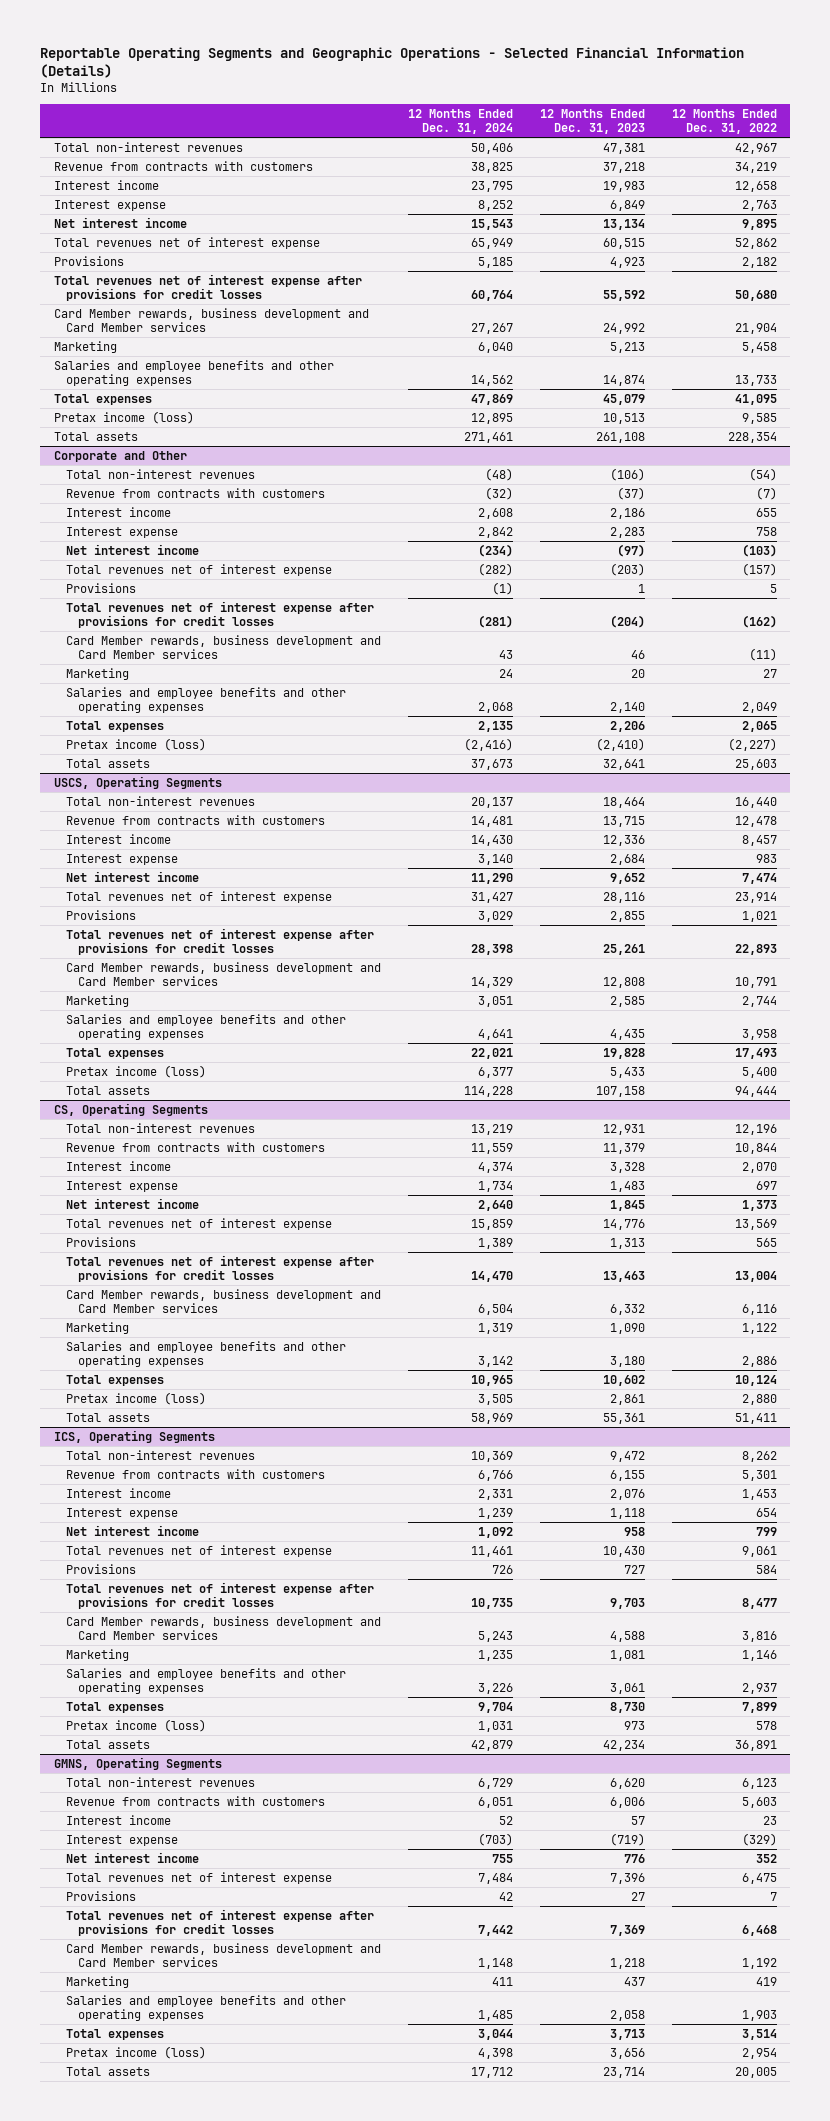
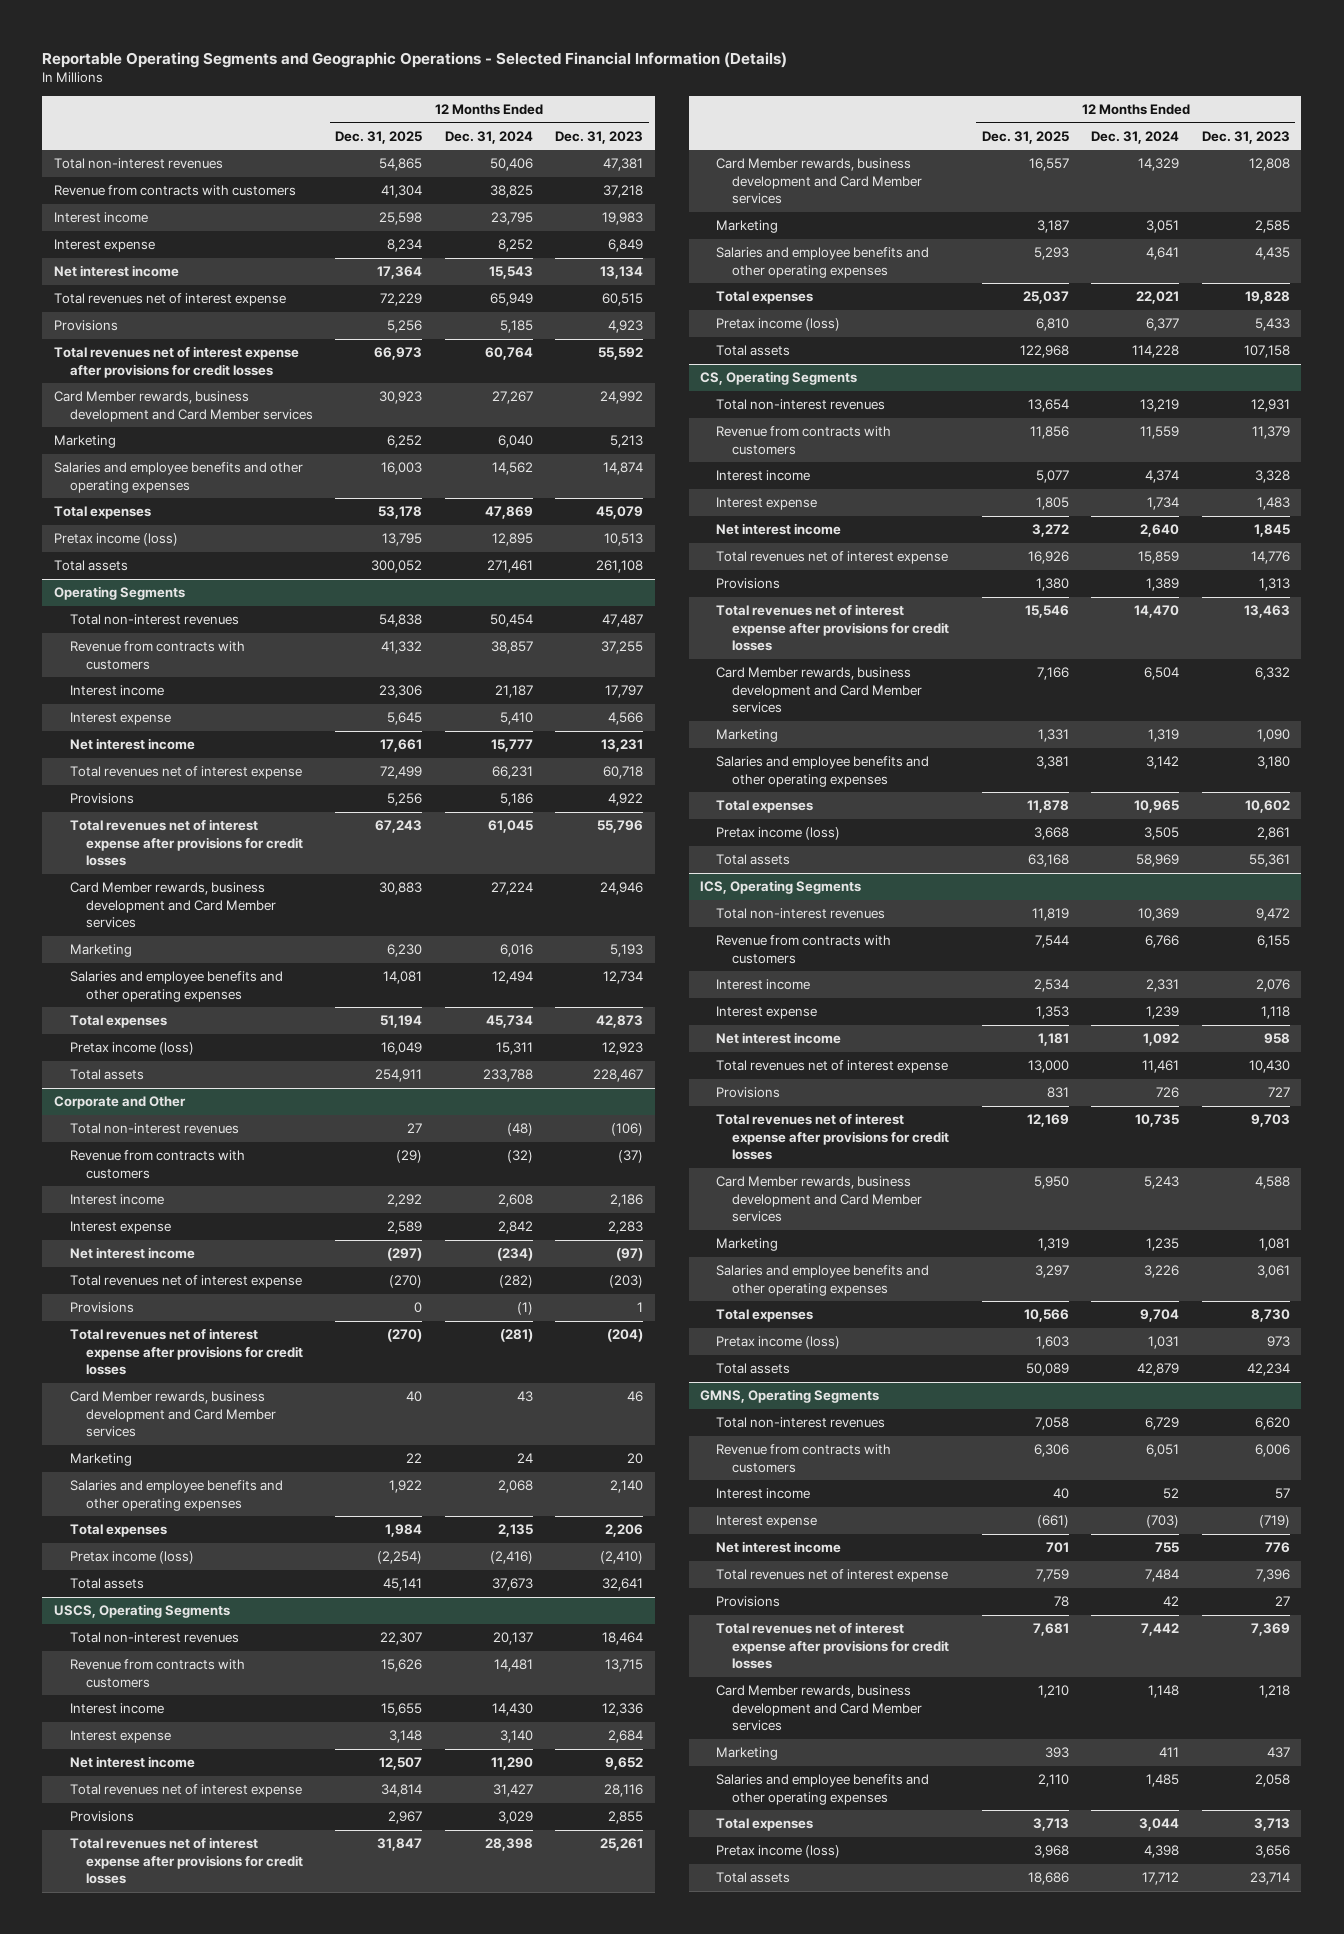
[671,108,777,134] 12 Months Ended Dec. 31, 2022 -> none
none -> [335,130,423,144] Dec. 31, 2025
none -> [53,586,185,601] Operating Segments
none -> [69,614,239,626] Total non-interest revenues
none -> [69,641,245,670] Revenue from contracts with customers
none -> [69,685,164,697] Interest income
none -> [69,712,171,726] Interest expense
none -> [69,738,195,751] Net interest income
none -> [69,766,302,780] Total revenues net of interest expense
none -> [69,793,134,805] Provisions
none -> [69,819,303,867] Total revenues net of interest expense after provisions for credit losses
none -> [69,882,276,929] Card Member rewards, business development and Card Member services
none -> [69,944,132,958] Marketing
none -> [69,971,283,1002] Salaries and employee benefits and other operating expenses
none -> [69,1015,167,1029] Total expenses
none -> [69,1042,194,1056] Pretax income (loss)
none -> [69,1069,144,1081] Total assets

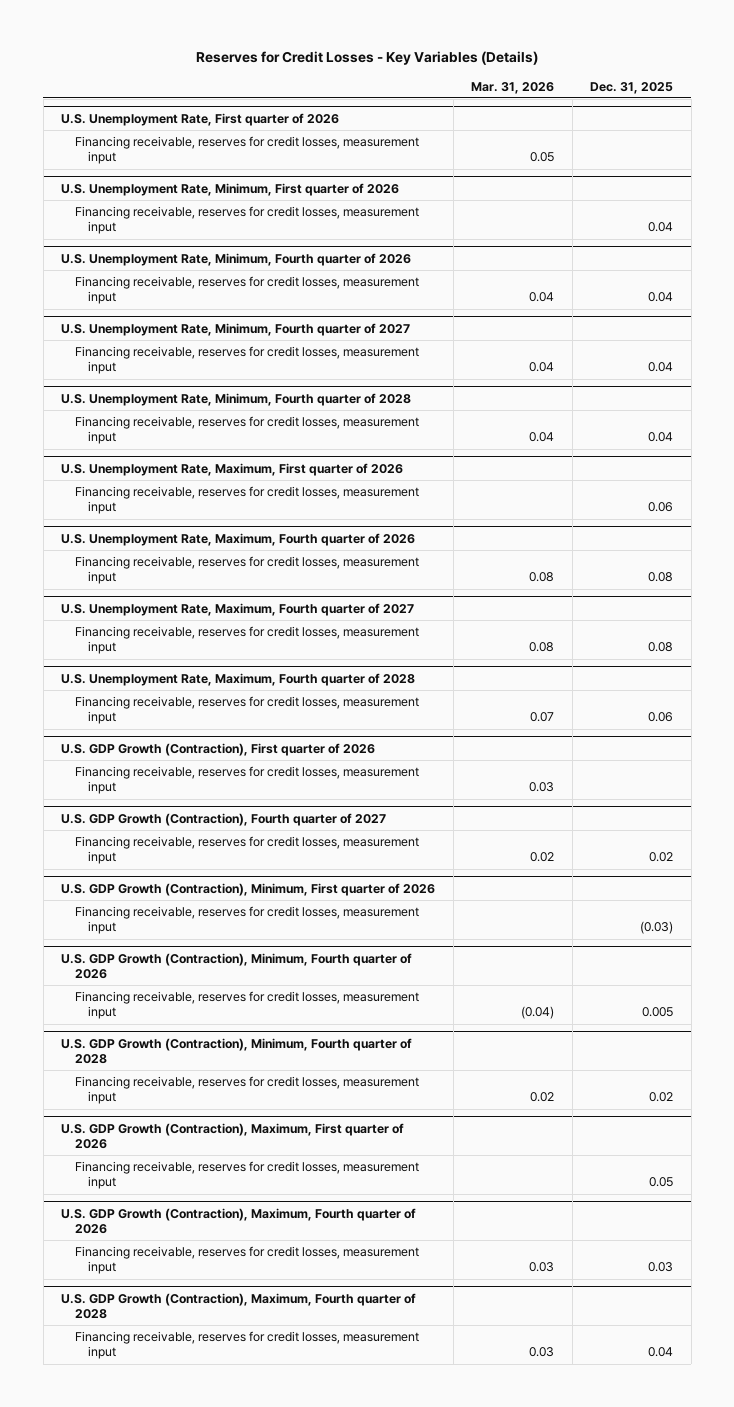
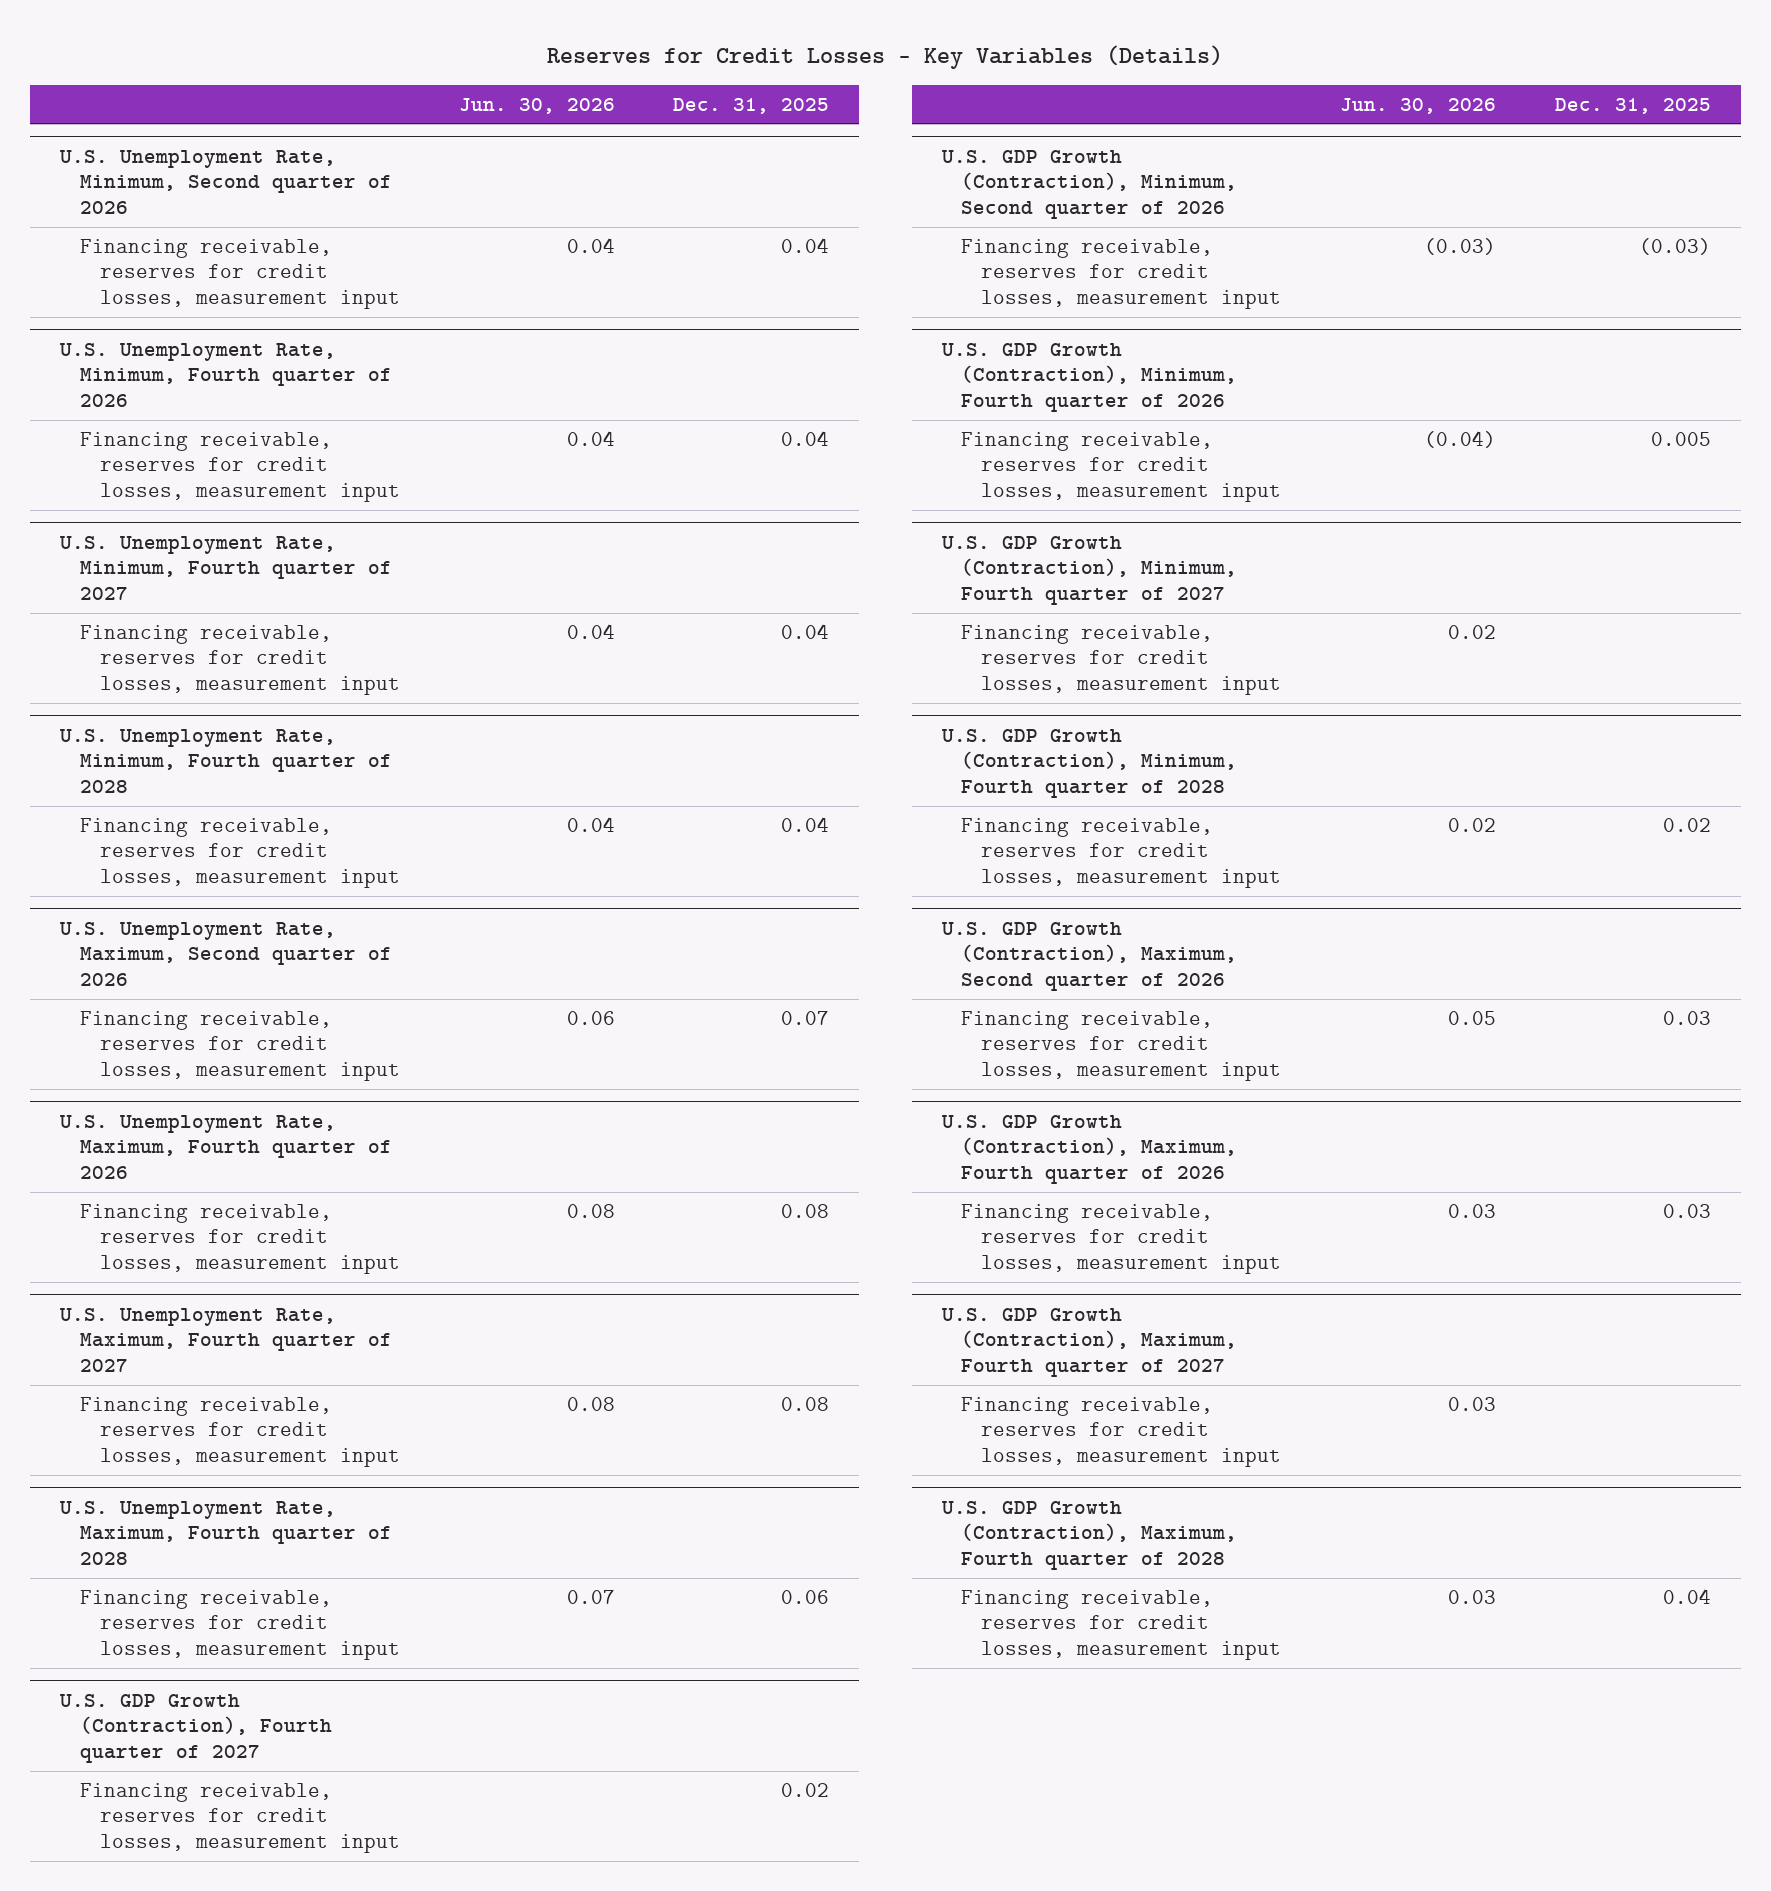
[471,81,555,94] Mar. 31, 2026 -> none
none -> [458,97,615,114] Jun. 30, 2026
[61,112,340,126] U.S. Unemployment Rate, First quarter of 2026 -> none
[74,136,419,165] Financing receivable, reserves for credit losses, measurement input -> none
[61,182,400,196] U.S. Unemployment Rate, Minimum, First quarter of 2026 -> [58,149,392,214] U.S. Unemployment Rate, Minimum, Second quarter of 2026
[61,462,404,476] U.S. Unemployment Rate, Maximum, First quarter of 2026 -> [58,921,392,986] U.S. Unemployment Rate, Maximum, Second quarter of 2026
[648,502,674,513] 0.06 -> [781,1010,830,1025] 0.07
[61,742,376,756] U.S. GDP Growth (Contraction), First quarter of 2026 -> none
[74,766,419,795] Financing receivable, reserves for credit losses, measurement input -> none
[61,882,436,896] U.S. GDP Growth (Contraction), Minimum, First quarter of 2026 -> [940,149,1238,219] U.S. GDP Growth (Contraction), Minimum, Second quarter of 2026
none -> [940,535,1238,605] U.S. GDP Growth (Contraction), Minimum, Fourth quarter of 2027
none -> [961,624,1282,696] Financing receivable, reserves for credit losses, measurement input
[61,1122,405,1149] U.S. GDP Growth (Contraction), Maximum, First quarter of 2026 -> [940,921,1238,991] U.S. GDP Growth (Contraction), Maximum, Second quarter of 2026
[649,1177,674,1188] 0.05 -> [1663,1010,1712,1025] 0.03
none -> [940,1307,1238,1377] U.S. GDP Growth (Contraction), Maximum, Fourth quarter of 2027
none -> [961,1396,1282,1468] Financing receivable, reserves for credit losses, measurement input

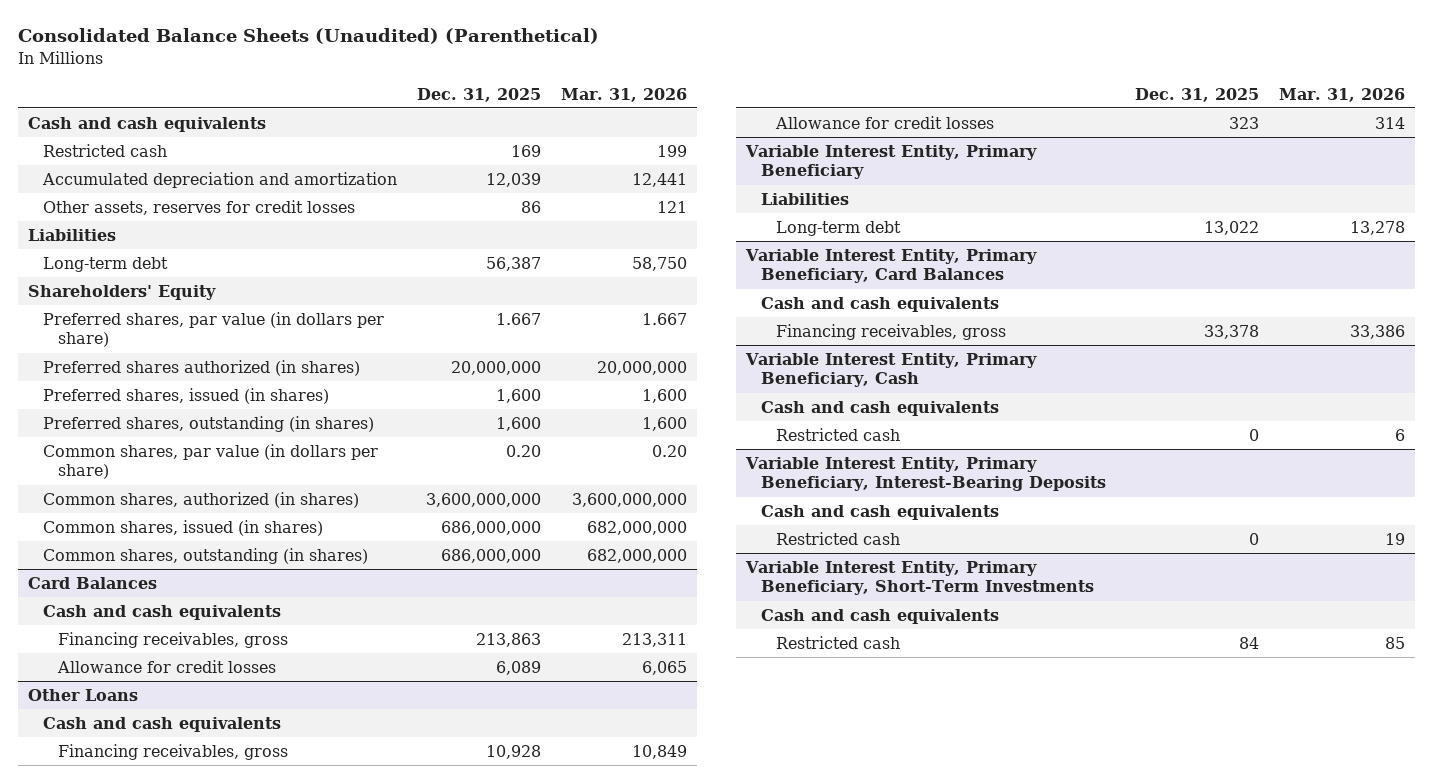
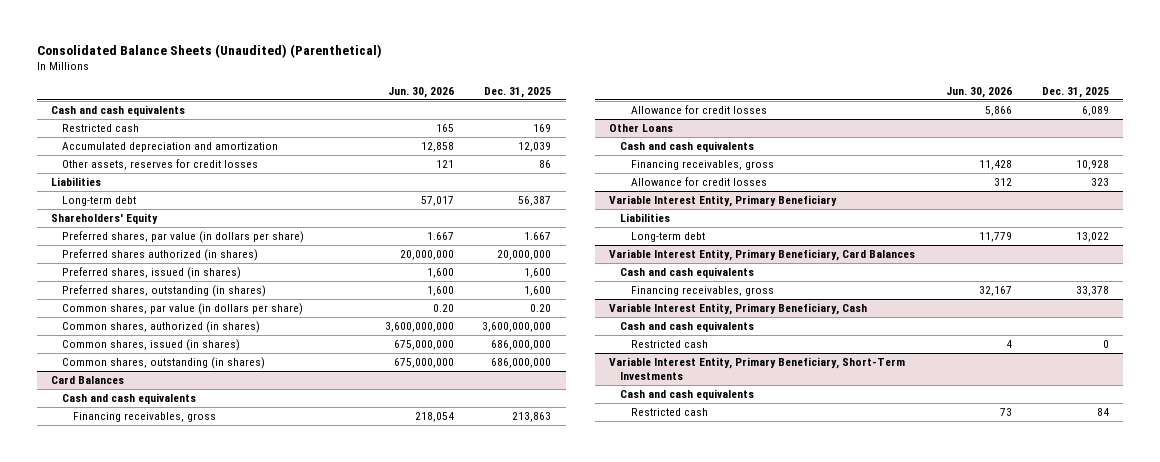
[560,87,687,102] Mar. 31, 2026 -> none
none -> [388,87,455,99] Jun. 30, 2026
[745,456,1106,492] Variable Interest Entity, Primary Beneficiary, Interest-Bearing Deposits -> none
[760,504,999,520] Cash and cash equivalents -> none
[775,531,900,545] Restricted cash -> none

